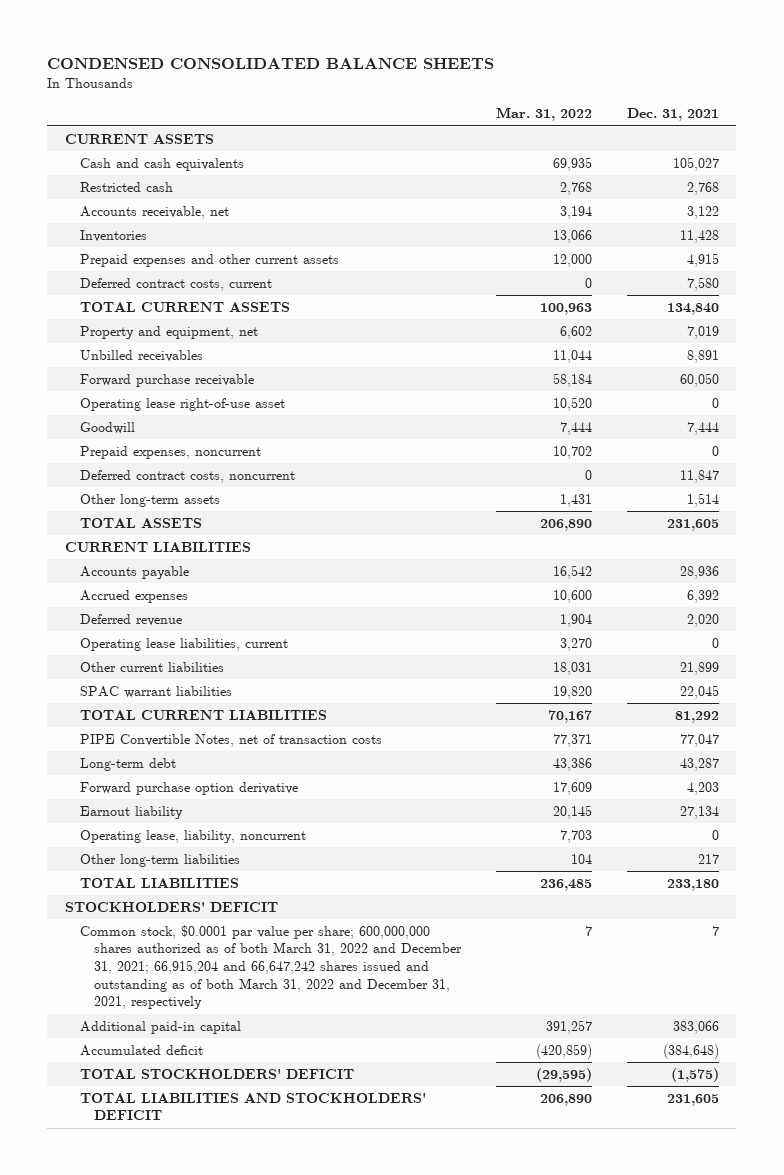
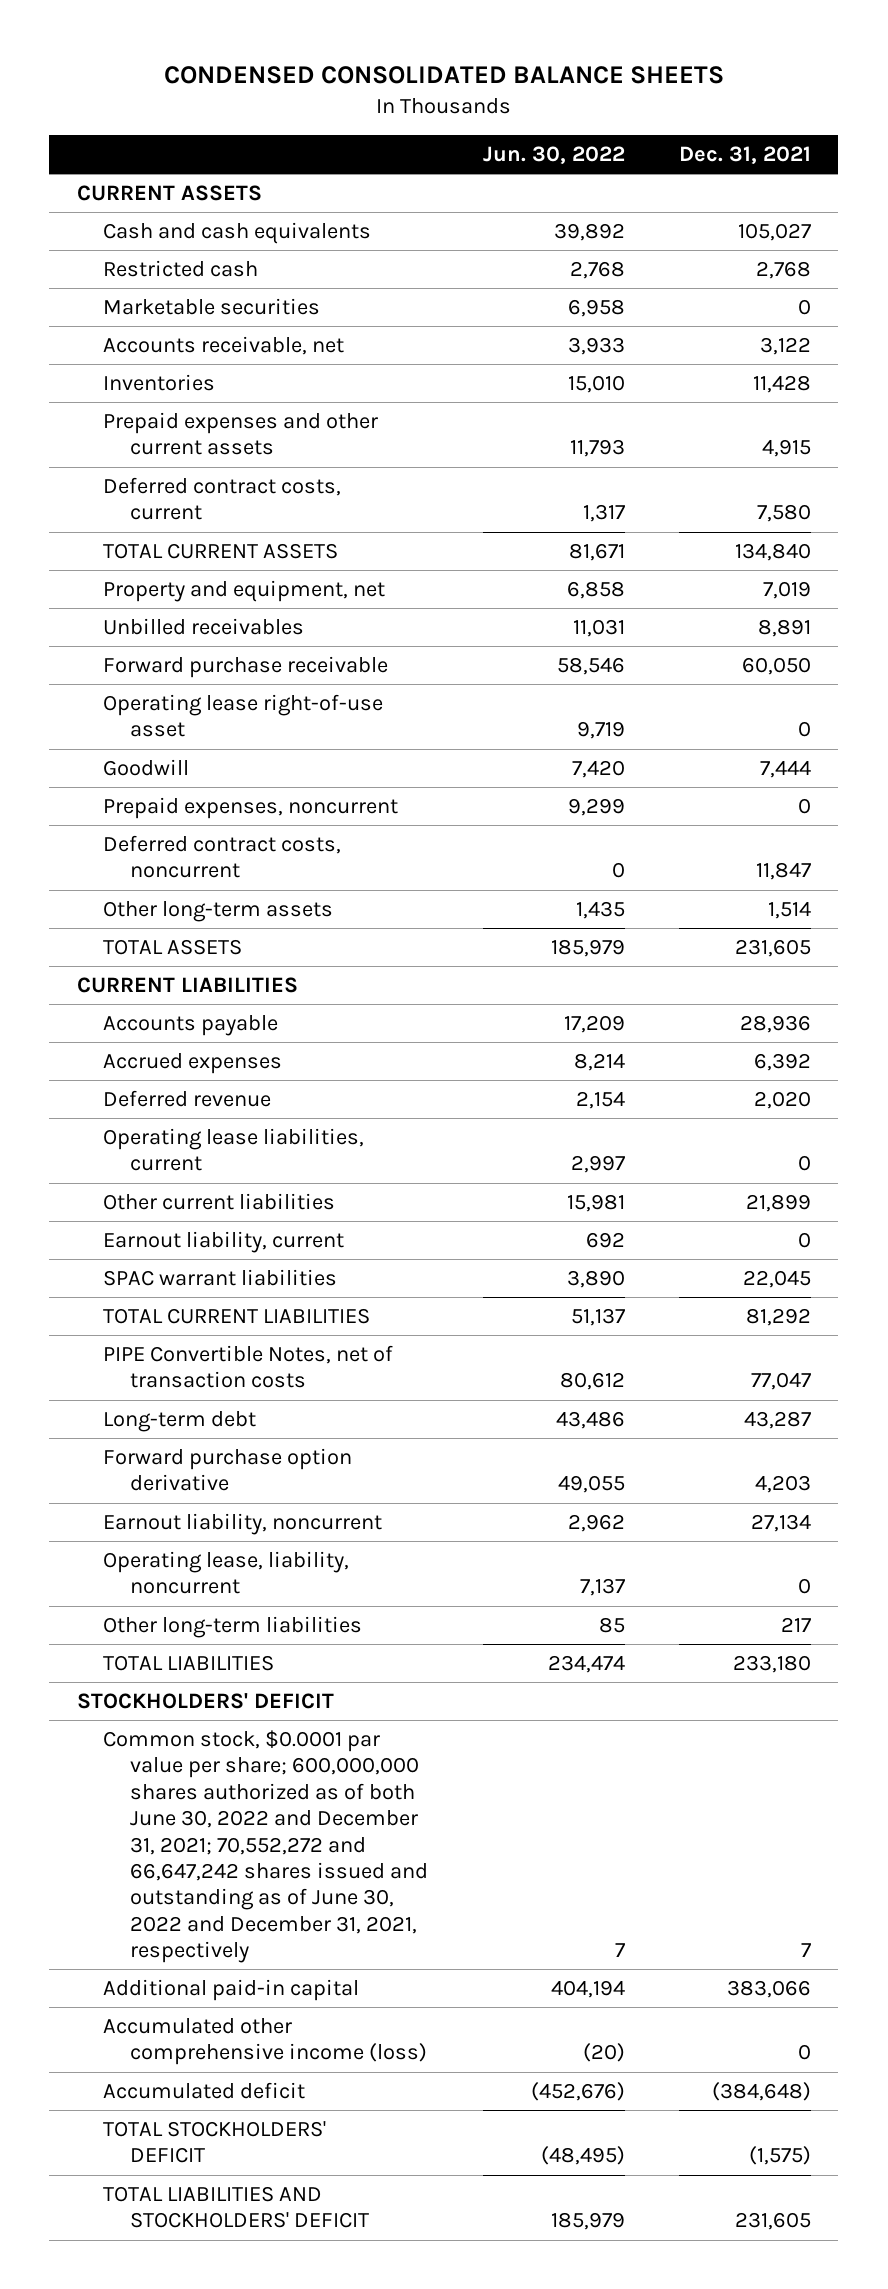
[496,107,593,122] Mar. 31, 2022 -> none
none -> [482,146,625,165] Jun. 30, 2022
none -> [103,298,321,316] Marketable securities
none -> [103,1231,345,1254] Earnout liability, current
[79,805,183,819] Earnout liability -> [103,1513,383,1536] Earnout liability, noncurrent
[79,924,463,1010] Common stock, $0.0001 par value per share; 600,000,000 shares authorized as of both March 31, 2022 and December 31, 2021; 66,915,204 and 66,647,242 shares issued and outstanding as of both March 31, 2022 and December 31, 2021, respectively -> [103,1730,429,1963] Common stock, $0.0001 par value per share; 600,000,000 shares authorized as of both June 30, 2022 and December 31, 2021; 70,552,272 and 66,647,242 shares issued and outstanding as of June 30, 2022 and December 31, 2021, respectively
none -> [103,2018,428,2066] Accumulated other comprehensive income (loss)

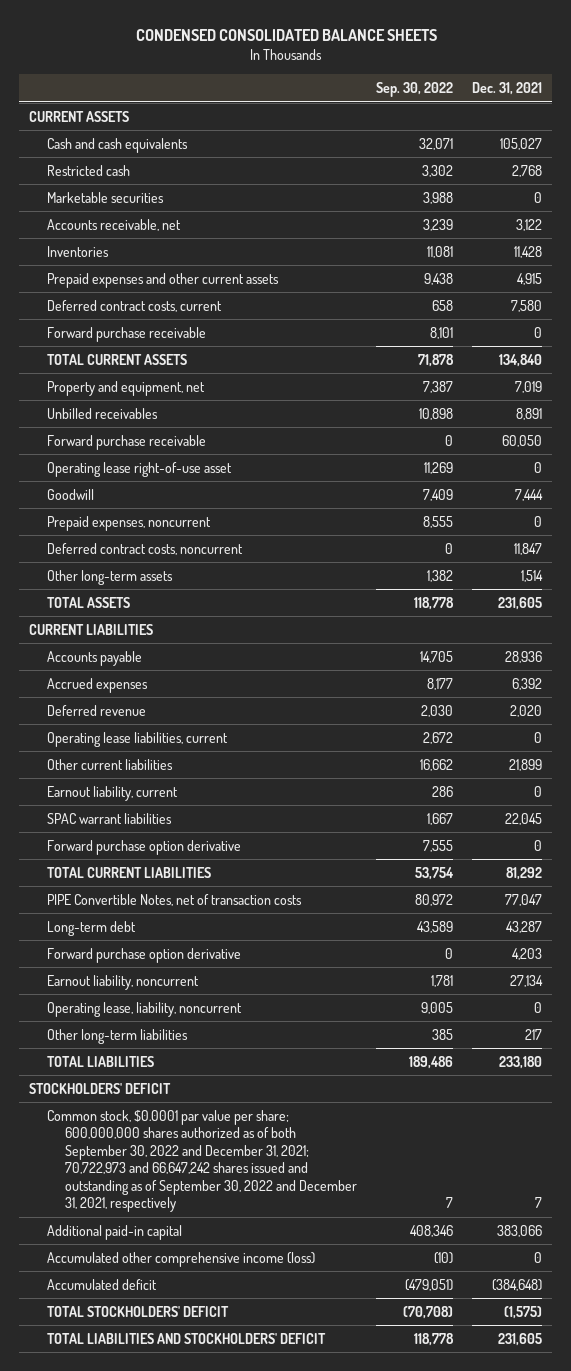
[482,146,625,165] Jun. 30, 2022 -> none
none -> [376,82,454,98] Sep. 30, 2022
none -> [46,326,206,342] Forward purchase receivable
none -> [46,839,241,855] Forward purchase option derivative
[103,1730,429,1963] Common stock, $0.0001 par value per share; 600,000,000 shares authorized as of both June 30, 2022 and December 31, 2021; 70,552,272 and 66,647,242 shares issued and outstanding as of June 30, 2022 and December 31, 2021, respectively -> [46,1109,358,1213] Common stock, $0.0001 par value per share; 600,000,000 shares authorized as of both September 30, 2022 and December 31, 2021; 70,722,973 and 66,647,242 shares issued and outstanding as of September 30, 2022 and December 31, 2021, respectively

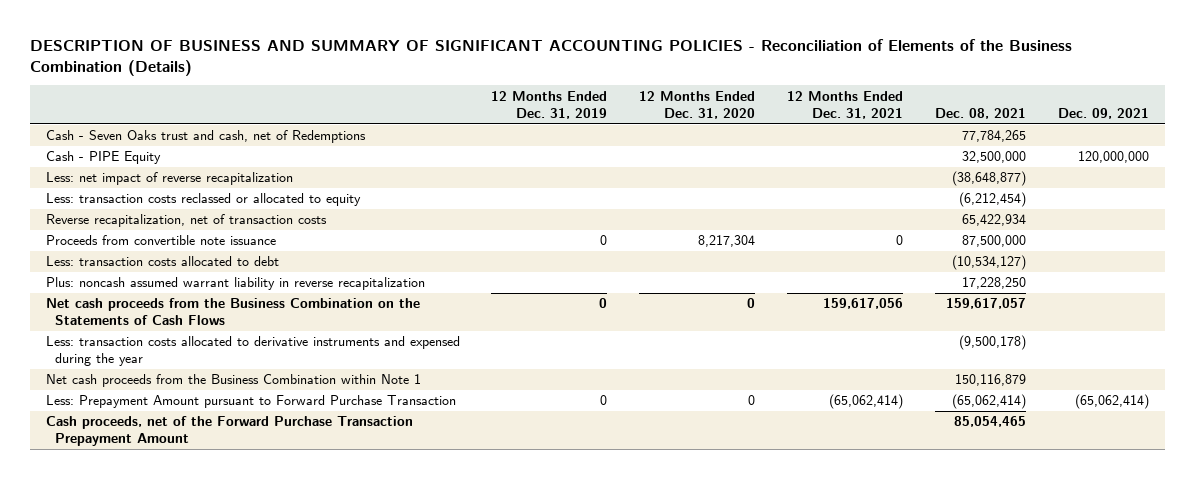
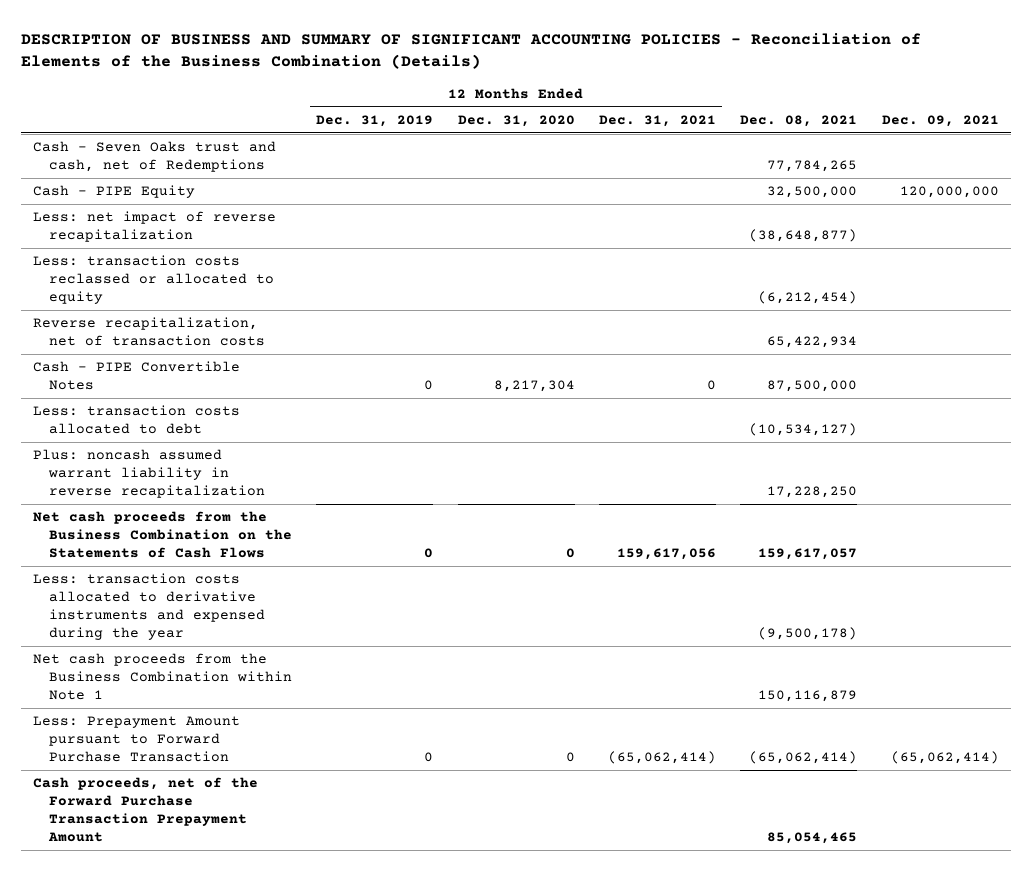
[45,235,276,246] Proceeds from convertible note issuance -> [33,361,241,391] Cash - PIPE Convertible Notes

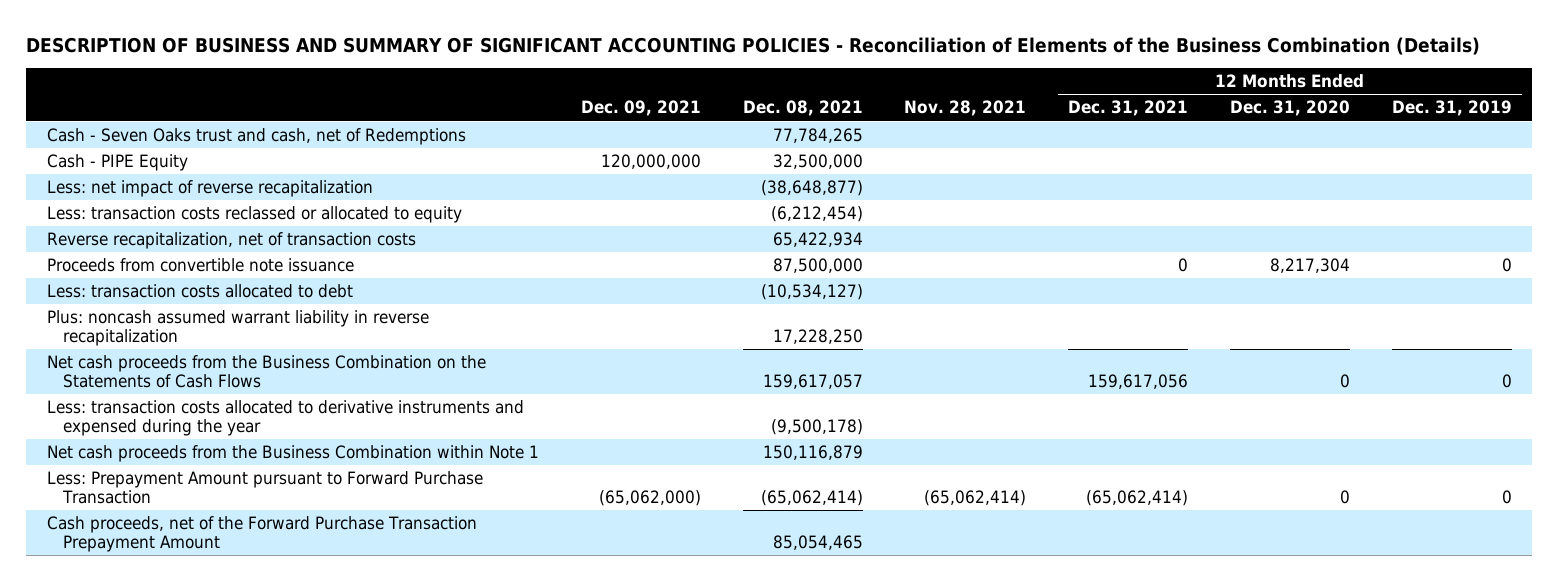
none -> [904,100,1027,117] Nov. 28, 2021
[33,361,241,391] Cash - PIPE Convertible Notes -> [47,258,355,273] Proceeds from convertible note issuance
[890,751,999,765] (65,062,414) -> [598,490,701,507] (65,062,000)

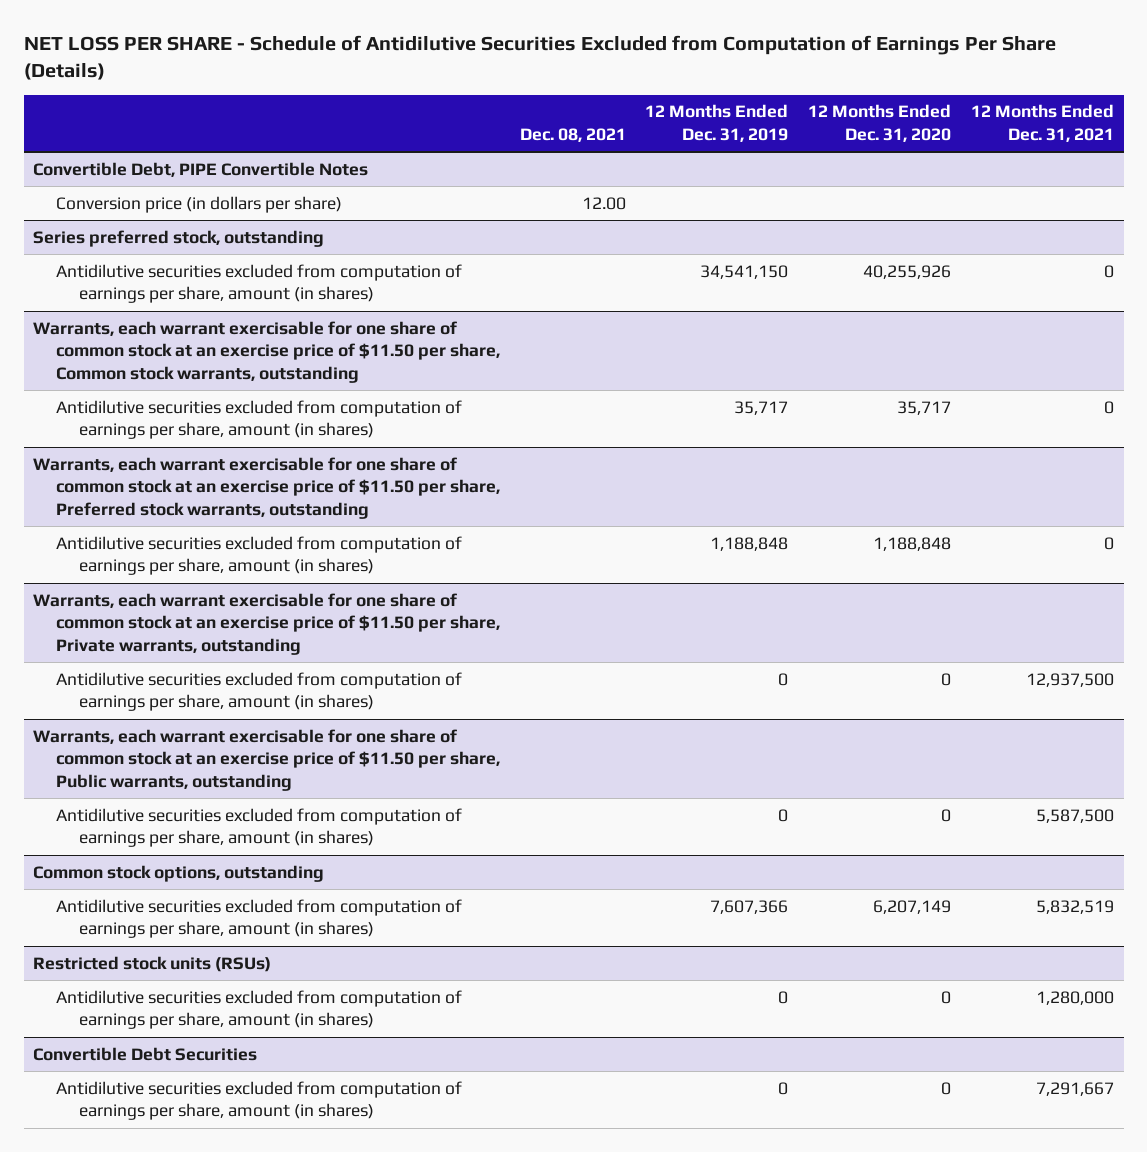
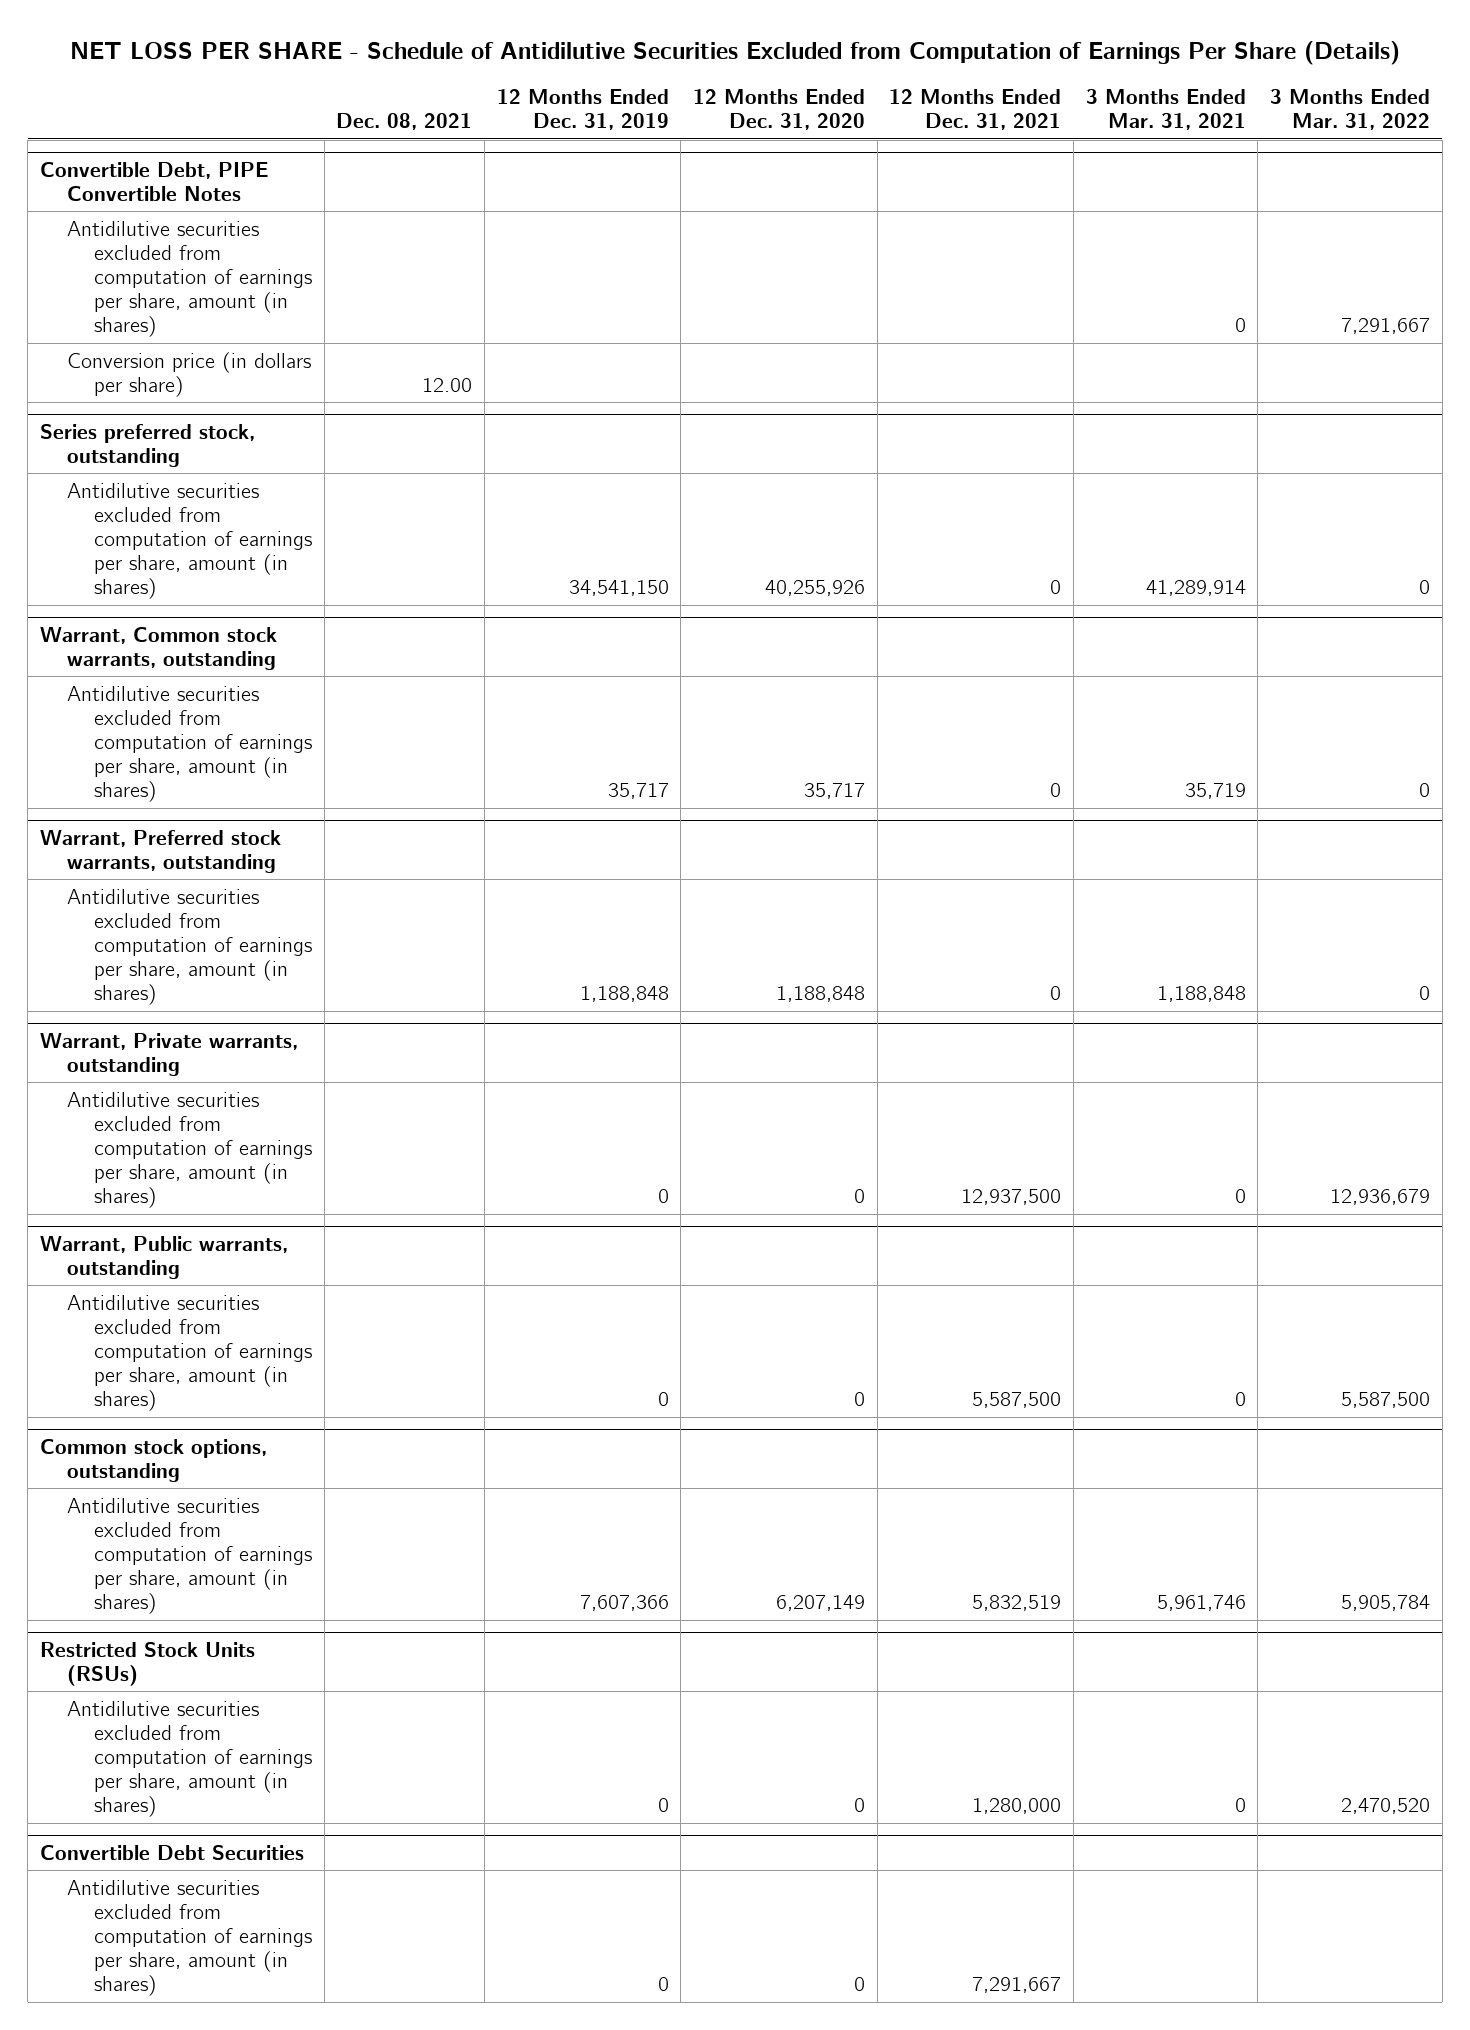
none -> [1085,89,1246,131] 3 Months Ended Mar. 31, 2021
none -> [1269,89,1430,131] 3 Months Ended Mar. 31, 2022
none -> [66,220,313,337] Antidilutive securities excluded from computation of earnings per share, amount (in shares)
[33,320,500,383] Warrants, each warrant exercisable for one share of common stock at an exercise price of $11.50 per share, Common stock warrants, outstanding -> none
none -> [39,626,277,670] Warrant, Common stock warrants, outstanding
[33,456,500,519] Warrants, each warrant exercisable for one share of common stock at an exercise price of $11.50 per share, Preferred stock warrants, outstanding -> none
none -> [39,829,281,873] Warrant, Preferred stock warrants, outstanding
[33,592,500,655] Warrants, each warrant exercisable for one share of common stock at an exercise price of $11.50 per share, Private warrants, outstanding -> none
none -> [39,1032,298,1076] Warrant, Private warrants, outstanding
[33,728,500,791] Warrants, each warrant exercisable for one share of common stock at an exercise price of $11.50 per share, Public warrants, outstanding -> none
none -> [39,1235,288,1279] Warrant, Public warrants, outstanding
[33,955,272,972] Restricted stock units (RSUs) -> [39,1641,255,1686] Restricted Stock Units (RSUs)

